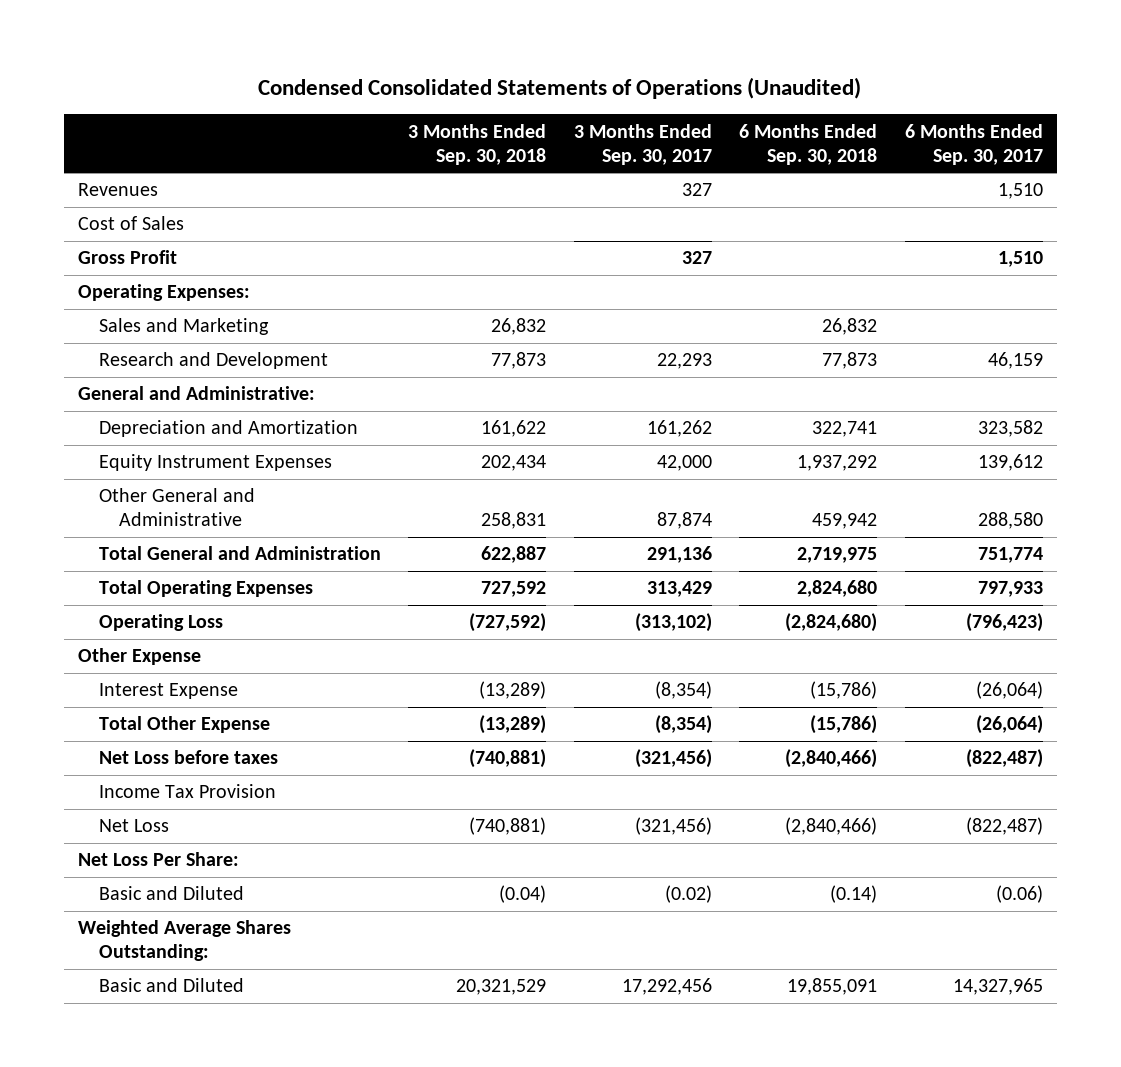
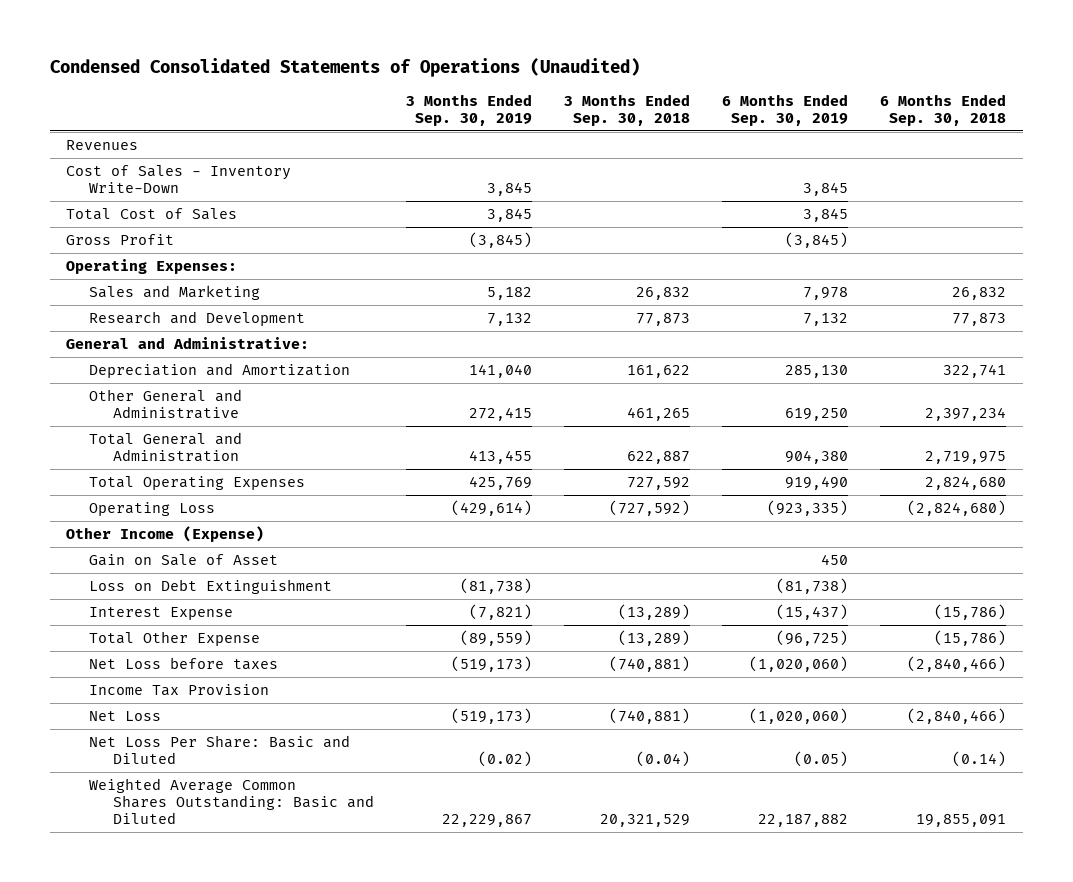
[573,123,712,165] 3 Months Ended Sep. 30, 2017 -> none
[905,123,1044,165] 6 Months Ended Sep. 30, 2017 -> none
none -> [405,93,532,126] 3 Months Ended Sep. 30, 2019
none -> [722,93,849,126] 6 Months Ended Sep. 30, 2019
none -> [66,165,292,194] Cost of Sales - Inventory Write-Down
[77,216,184,231] Cost of Sales -> [66,208,238,221] Total Cost of Sales
[98,454,332,472] Equity Instrument Expenses -> none
[481,512,547,530] 258,831 -> [626,407,690,422] 461,265
[812,513,878,530] 459,942 -> [925,407,1007,422] 2,397,234
[77,648,201,666] Other Expense -> [66,526,265,543] Other Income (Expense)
none -> [89,554,279,567] Gain on Sale of Asset
none -> [89,579,333,595] Loss on Debt Extinguishment
[77,852,239,867] Net Loss Per Share: -> none
[77,920,291,962] Weighted Average Shares Outstanding: -> none
[98,886,244,901] Basic and Diluted -> [89,735,351,765] Net Loss Per Share: Basic and Diluted
[98,978,244,993] Basic and Diluted -> [89,778,374,825] Weighted Average Common Shares Outstanding: Basic and Diluted

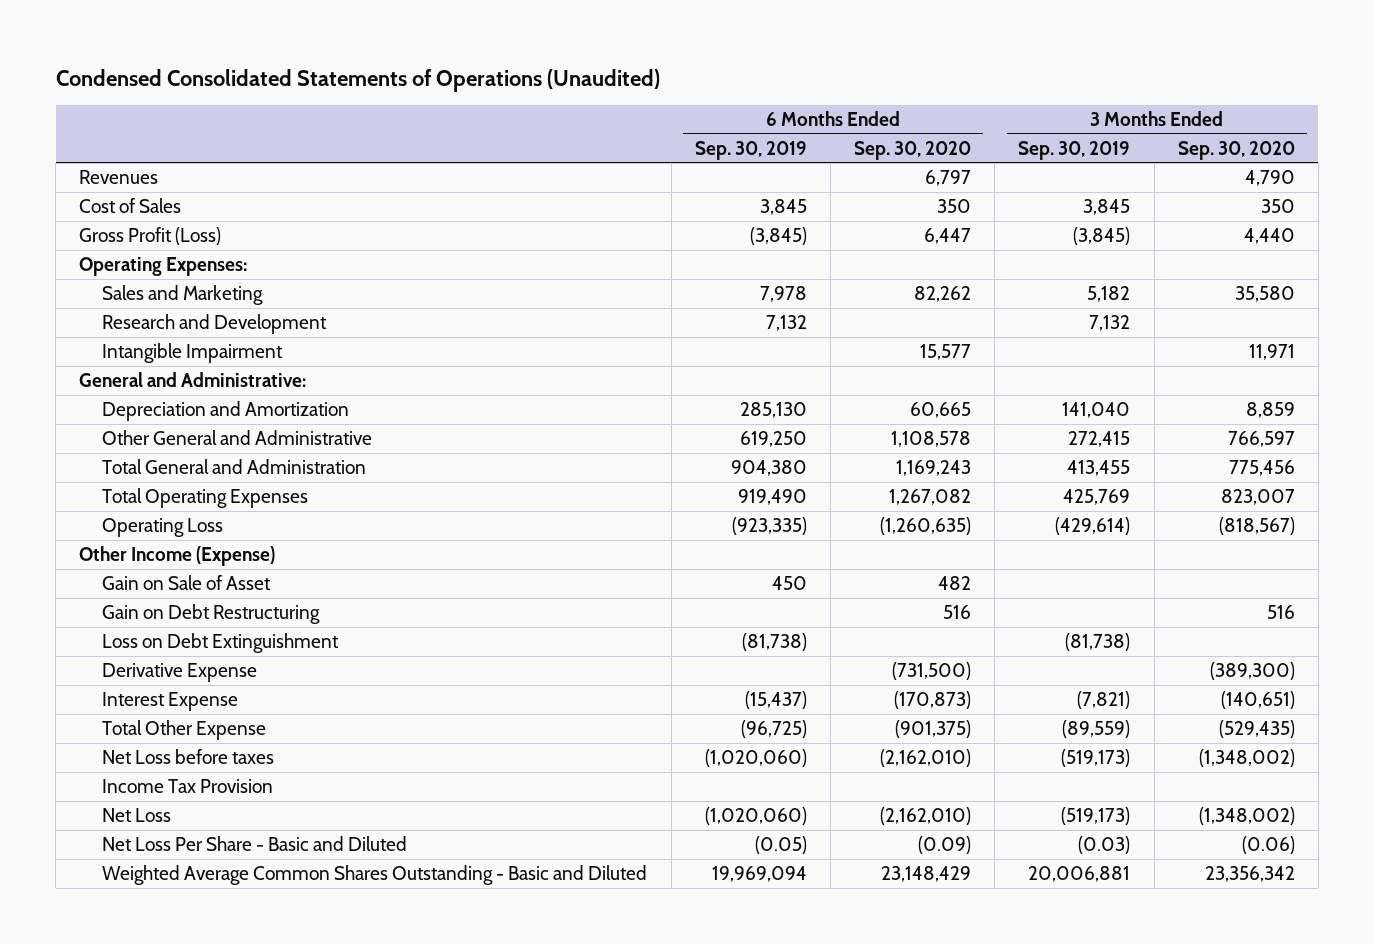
[563,93,690,126] 3 Months Ended Sep. 30, 2018 -> none
[880,93,1007,126] 6 Months Ended Sep. 30, 2018 -> none
none -> [854,140,972,160] Sep. 30, 2020
none -> [1177,140,1295,160] Sep. 30, 2020
[66,165,292,194] Cost of Sales - Inventory Write-Down -> none
[66,208,238,221] Total Cost of Sales -> [79,198,182,214] Cost of Sales
[66,234,175,246] Gross Profit -> [79,227,222,246] Gross Profit (Loss)
none -> [102,343,284,364] Intangible Impairment
none -> [102,604,321,625] Gain on Debt Restructuring
none -> [102,663,258,683] Derivative Expense
[89,735,351,765] Net Loss Per Share: Basic and Diluted -> [102,836,408,852] Net Loss Per Share - Basic and Diluted
[477,751,532,768] (0.02) -> [1078,836,1131,855] (0.03)
[89,778,374,825] Weighted Average Common Shares Outstanding: Basic and Diluted -> [102,865,648,886] Weighted Average Common Shares Outstanding - Basic and Diluted
[441,814,532,828] 22,229,867 -> [1028,866,1131,883] 20,006,881
[758,814,849,828] 22,187,882 -> [711,866,807,883] 19,969,094

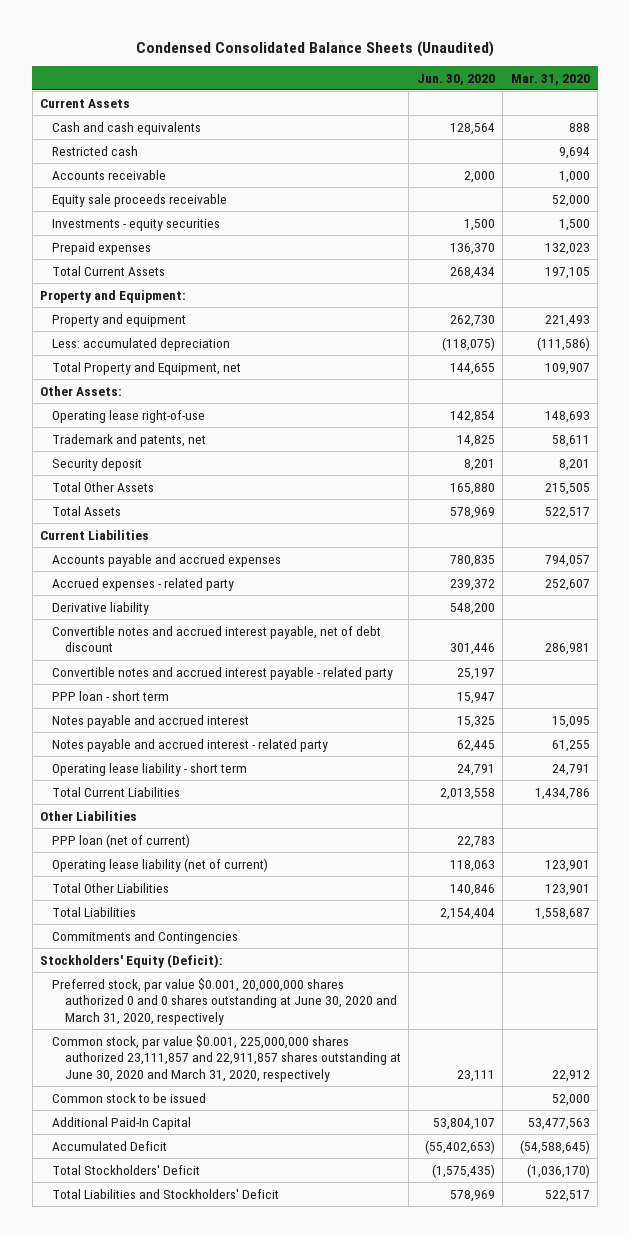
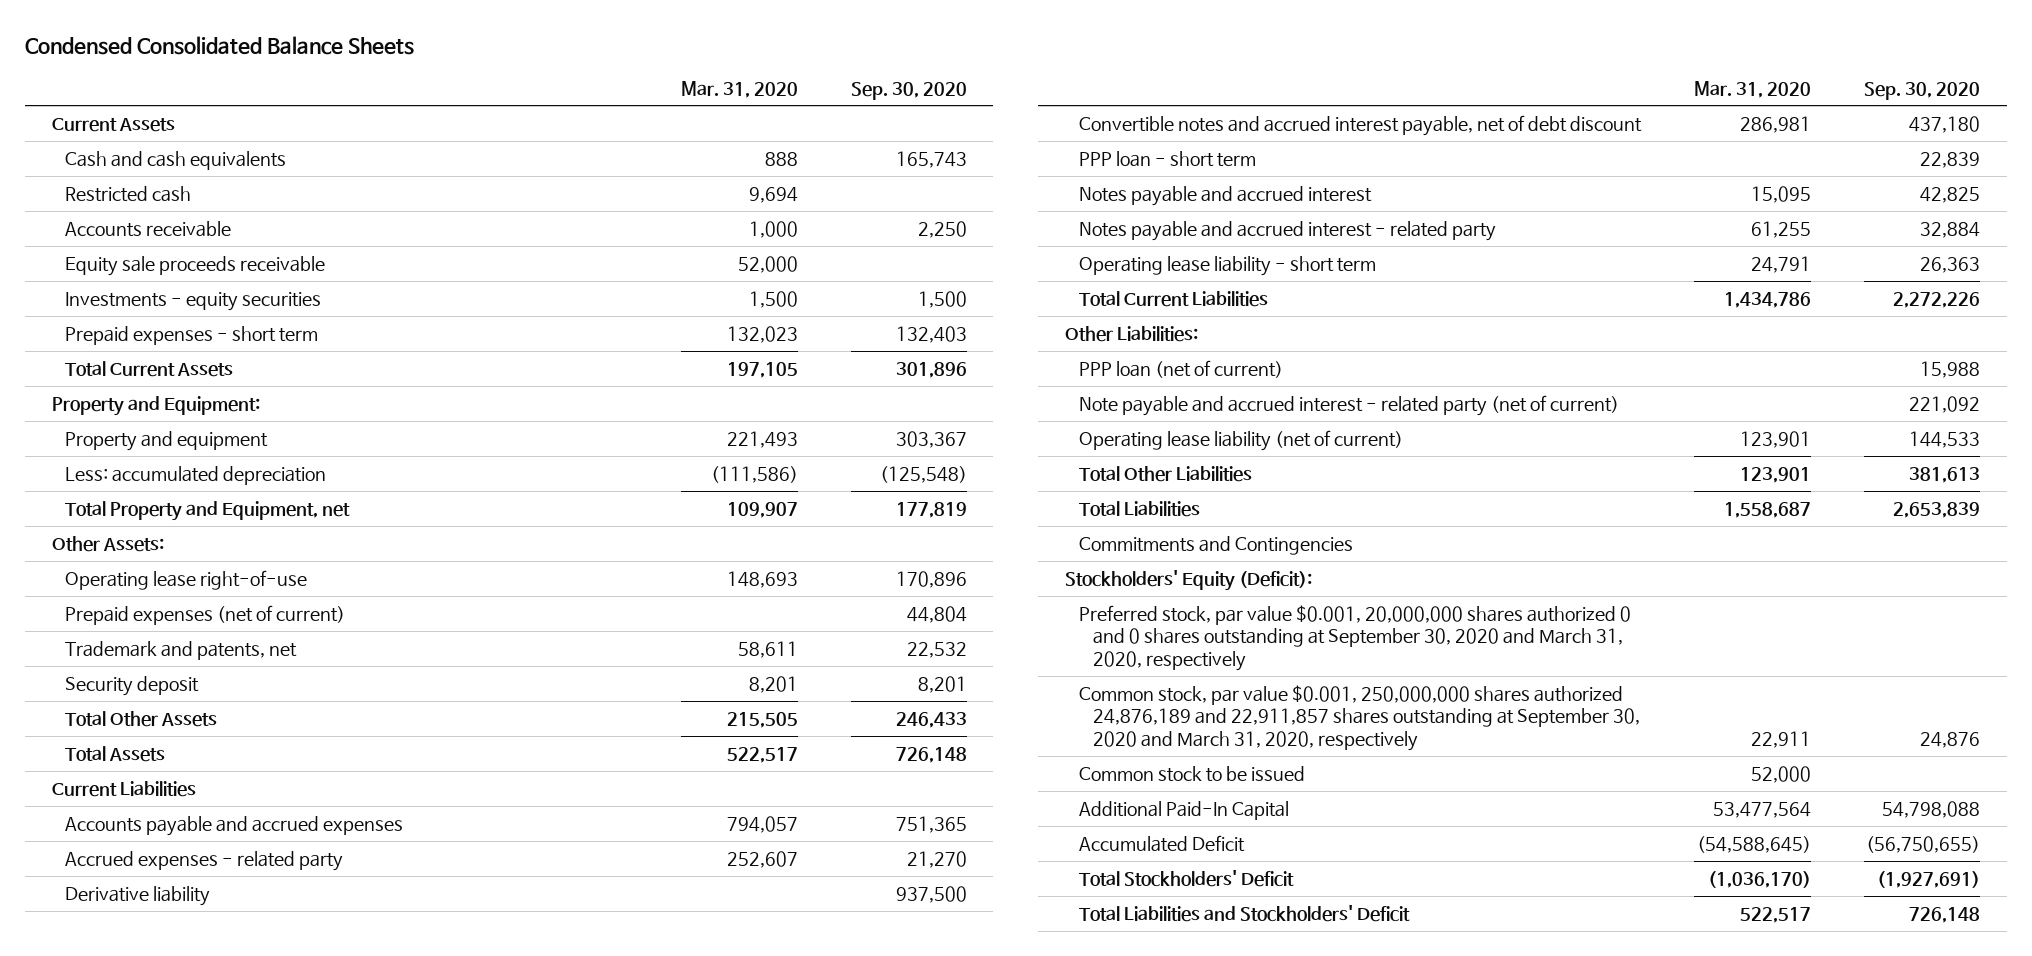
[135,40,494,57] Condensed Consolidated Balance Sheets (Unaudited) -> [24,35,414,55] Condensed Consolidated Balance Sheets
[416,73,495,85] Jun. 30, 2020 -> none
none -> [850,81,967,100] Sep. 30, 2020
[52,241,152,255] Prepaid expenses -> [65,325,319,345] Prepaid expenses - short term
none -> [65,604,346,625] Prepaid expenses (net of current)
[52,666,394,680] Convertible notes and accrued interest payable - related party -> none
[40,810,138,821] Other Liabilities -> [1065,325,1199,342] Other Liabilities:
none -> [1078,394,1619,416] Note payable and accrued interest - related party (net of current)
[52,977,397,1026] Preferred stock, par value $0.001, 20,000,000 shares authorized 0 and 0 shares outstanding at June 30, 2020 and March 31, 2020, respectively -> [1078,604,1631,672] Preferred stock, par value $0.001, 20,000,000 shares authorized 0 and 0 shares outstanding at September 30, 2020 and March 31, 2020, respectively
[52,1034,401,1083] Common stock, par value $0.001, 225,000,000 shares authorized 23,111,857 and 22,911,857 shares outstanding at June 30, 2020 and March 31, 2020, respectively -> [1078,684,1640,752] Common stock, par value $0.001, 250,000,000 shares authorized 24,876,189 and 22,911,857 shares outstanding at September 30, 2020 and March 31, 2020, respectively
[551,1070,590,1083] 22,912 -> [1751,731,1812,749] 22,911
[527,1117,590,1130] 53,477,563 -> [1713,801,1812,818] 53,477,564

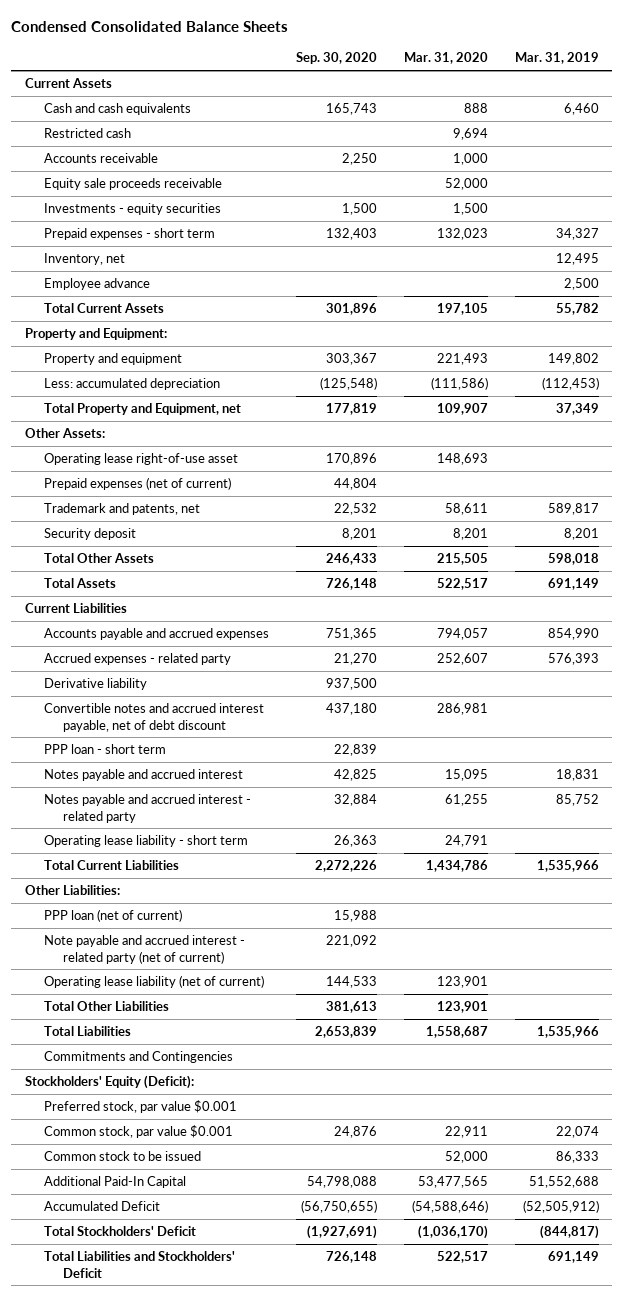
none -> [514,52,599,65] Mar. 31, 2019
none -> [43,253,125,266] Inventory, net
none -> [43,278,150,291] Employee advance
[65,569,308,590] Operating lease right-of-use -> [43,453,238,466] Operating lease right-of-use asset
[1078,604,1631,672] Preferred stock, par value $0.001, 20,000,000 shares authorized 0 and 0 shares outstanding at September 30, 2020 and March 31, 2020, respectively -> [43,1100,237,1114] Preferred stock, par value $0.001
[1078,684,1640,752] Common stock, par value $0.001, 250,000,000 shares authorized 24,876,189 and 22,911,857 shares outstanding at September 30, 2020 and March 31, 2020, respectively -> [43,1125,233,1139] Common stock, par value $0.001
[1713,801,1812,818] 53,477,564 -> [417,1176,488,1189] 53,477,565
[1697,835,1812,853] (54,588,645) -> [411,1200,488,1214] (54,588,646)

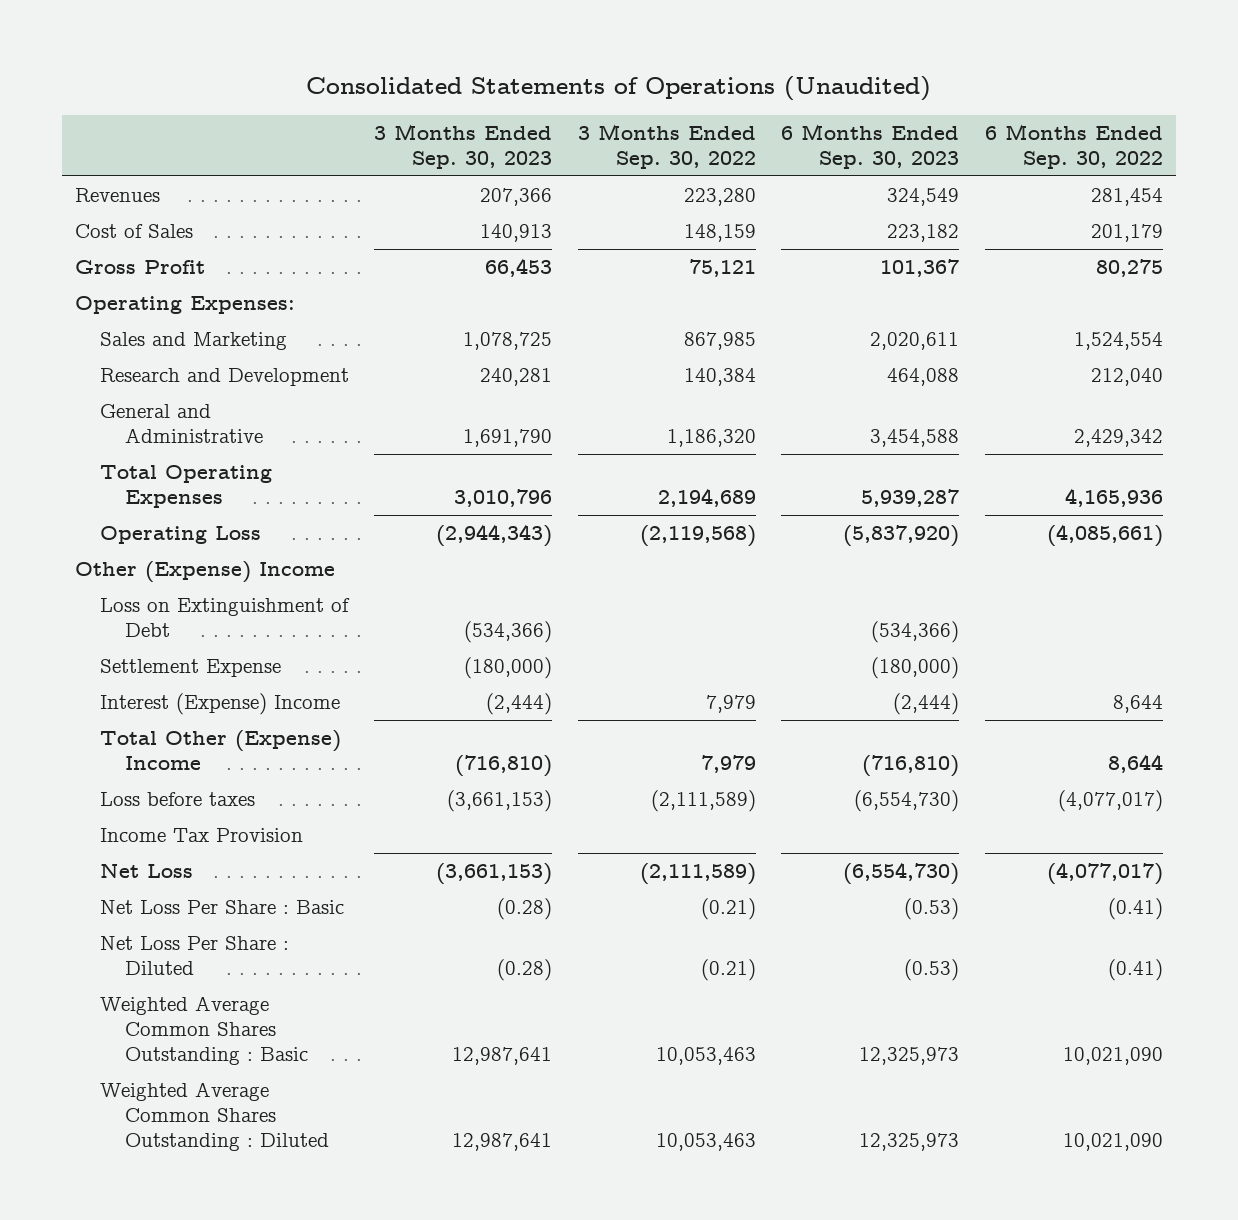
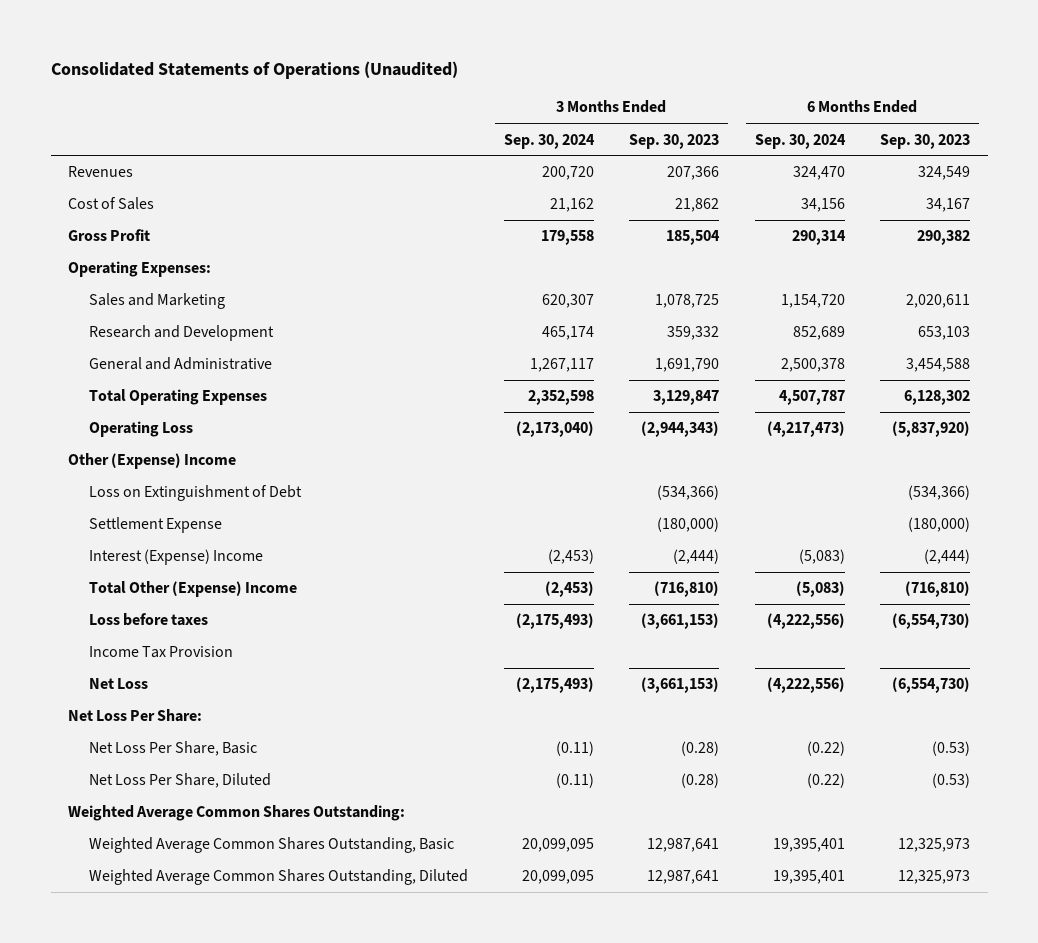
[577,123,756,170] 3 Months Ended Sep. 30, 2022 -> none
[984,123,1163,170] 6 Months Ended Sep. 30, 2022 -> none
none -> [503,133,595,149] Sep. 30, 2024
none -> [754,133,846,149] Sep. 30, 2024
[480,224,553,243] 140,913 -> [675,198,720,213] 21,862
[887,224,960,243] 223,182 -> [925,198,970,213] 34,167
[485,258,553,278] 66,453 -> [666,230,721,246] 185,504
[880,259,960,278] 101,367 -> [916,230,970,246] 290,382
[480,368,553,387] 240,281 -> [667,326,720,341] 359,332
[887,368,960,387] 464,088 -> [917,326,970,341] 653,103
[454,489,553,508] 3,010,796 -> [653,390,720,406] 3,129,847
[861,489,960,508] 5,939,287 -> [903,390,970,406] 6,128,302
none -> [68,709,203,723] Net Loss Per Share:
[99,900,344,915] Net Loss Per Share : Basic -> [89,741,258,757] Net Loss Per Share, Basic
[99,936,289,976] Net Loss Per Share : Diluted -> [89,773,272,789] Net Loss Per Share, Diluted
none -> [68,805,406,822] Weighted Average Common Shares Outstanding:
[99,996,309,1066] Weighted Average Common Shares Outstanding : Basic -> [89,837,455,854] Weighted Average Common Shares Outstanding, Basic
[99,1082,330,1152] Weighted Average Common Shares Outstanding : Diluted -> [89,869,469,886] Weighted Average Common Shares Outstanding, Diluted

